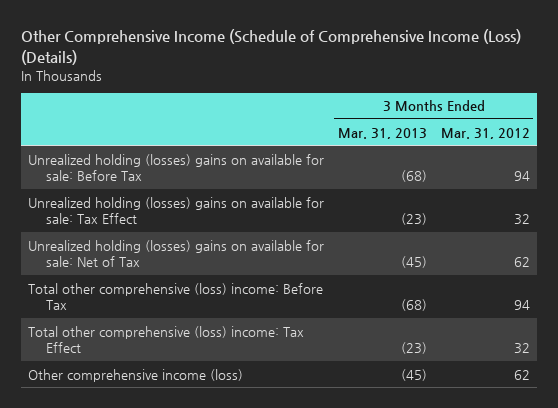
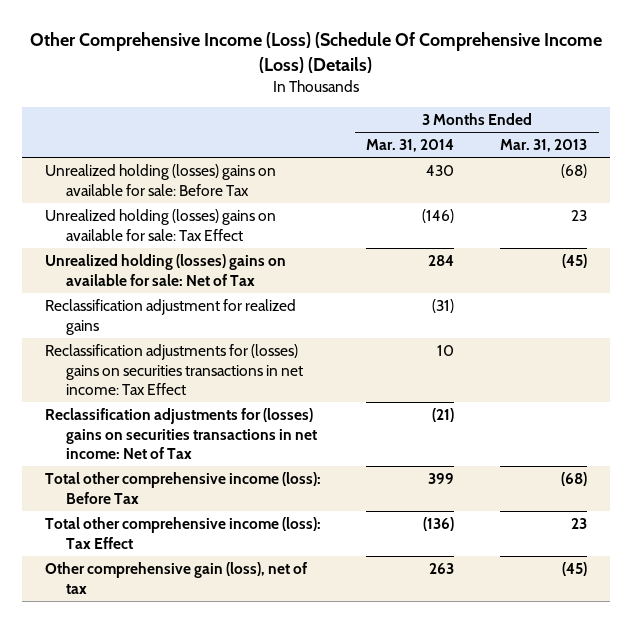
[20,29,521,65] Other Comprehensive Income (Schedule of Comprehensive Income (Loss) (Details) -> [29,32,602,73] Other Comprehensive Income (Loss) (Schedule Of Comprehensive Income (Loss) (Details)
[440,127,530,139] Mar. 31, 2012 -> none
none -> [366,139,455,153] Mar. 31, 2014
[400,213,427,226] (23) -> [571,209,588,221] 23
none -> [44,298,296,335] Reclassification adjustment for realized gains
none -> [44,343,303,396] Reclassification adjustments for (losses) gains on securities transactions in net income: Tax Effect
none -> [44,407,317,460] Reclassification adjustments for (losses) gains on securities transactions in net income: Net of Tax
[27,282,323,311] Total other comprehensive (loss) income: Before Tax -> [44,471,321,504] Total other comprehensive income (loss): Before Tax
[27,325,304,354] Total other comprehensive (loss) income: Tax Effect -> [44,516,321,549] Total other comprehensive income (loss): Tax Effect
[400,342,427,355] (23) -> [571,517,588,529] 23
[27,368,243,382] Other comprehensive income (loss) -> [44,561,307,594] Other comprehensive gain (loss), net of tax

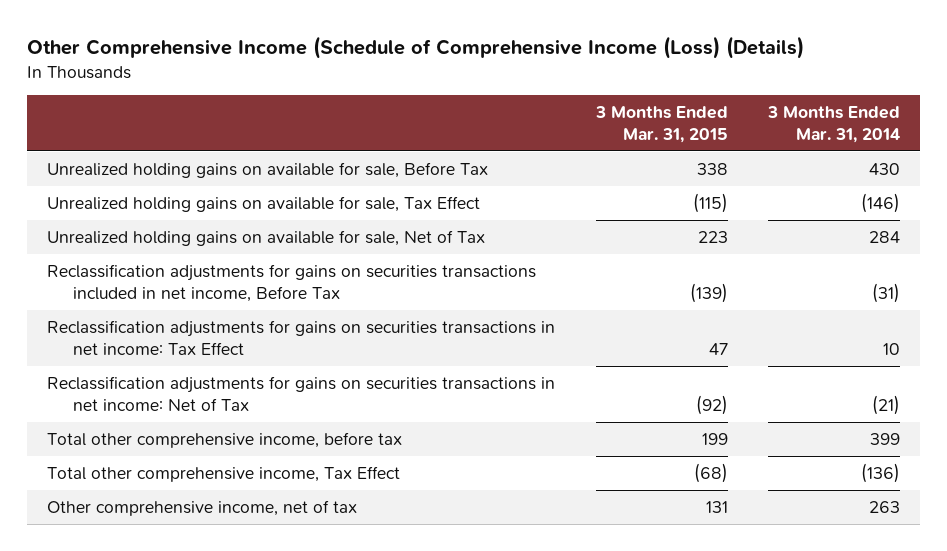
[29,32,602,73] Other Comprehensive Income (Loss) (Schedule Of Comprehensive Income (Loss) (Details) -> [27,36,805,60] Other Comprehensive Income (Schedule of Comprehensive Income (Loss) (Details)
[500,139,588,153] Mar. 31, 2013 -> none
none -> [594,105,728,144] 3 Months Ended Mar. 31, 2015
[44,163,276,196] Unrealized holding (losses) gains on available for sale: Before Tax -> [47,161,489,178] Unrealized holding gains on available for sale, Before Tax
[44,208,276,241] Unrealized holding (losses) gains on available for sale: Tax Effect -> [47,195,481,212] Unrealized holding gains on available for sale, Tax Effect
[44,253,286,286] Unrealized holding (losses) gains on available for sale: Net of Tax -> [47,229,486,246] Unrealized holding gains on available for sale, Net of Tax
[44,298,296,335] Reclassification adjustment for realized gains -> [47,263,537,302] Reclassification adjustments for gains on securities transactions included in net income, Before Tax
[44,343,303,396] Reclassification adjustments for (losses) gains on securities transactions in net income: Tax Effect -> [47,319,556,355] Reclassification adjustments for gains on securities transactions in net income: Tax Effect
[44,407,317,460] Reclassification adjustments for (losses) gains on securities transactions in net income: Net of Tax -> [47,375,556,411] Reclassification adjustments for gains on securities transactions in net income: Net of Tax
[44,471,321,504] Total other comprehensive income (loss): Before Tax -> [47,431,403,448] Total other comprehensive income, before tax
[44,516,321,549] Total other comprehensive income (loss): Tax Effect -> [47,465,401,482] Total other comprehensive income, Tax Effect
[44,561,307,594] Other comprehensive gain (loss), net of tax -> [47,499,358,516] Other comprehensive income, net of tax

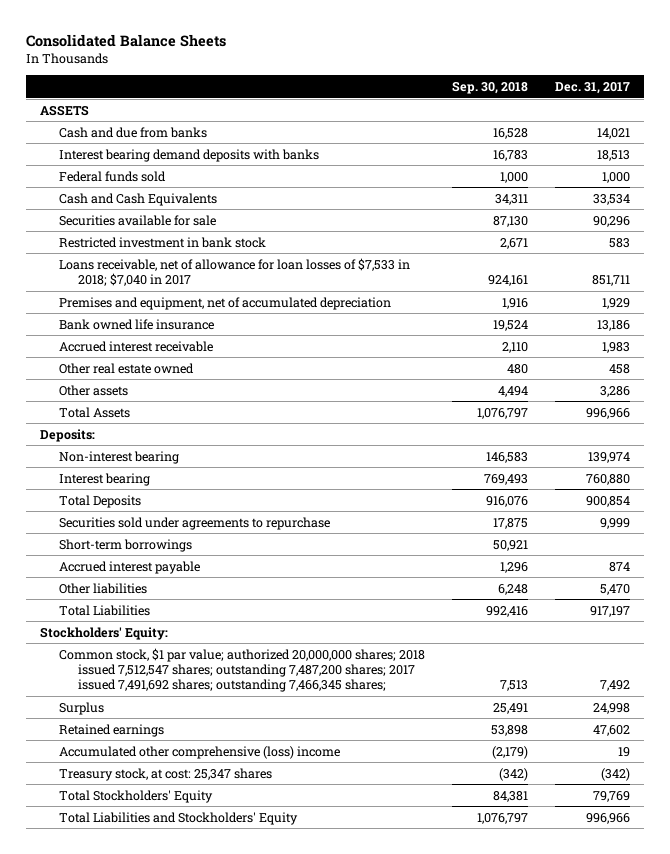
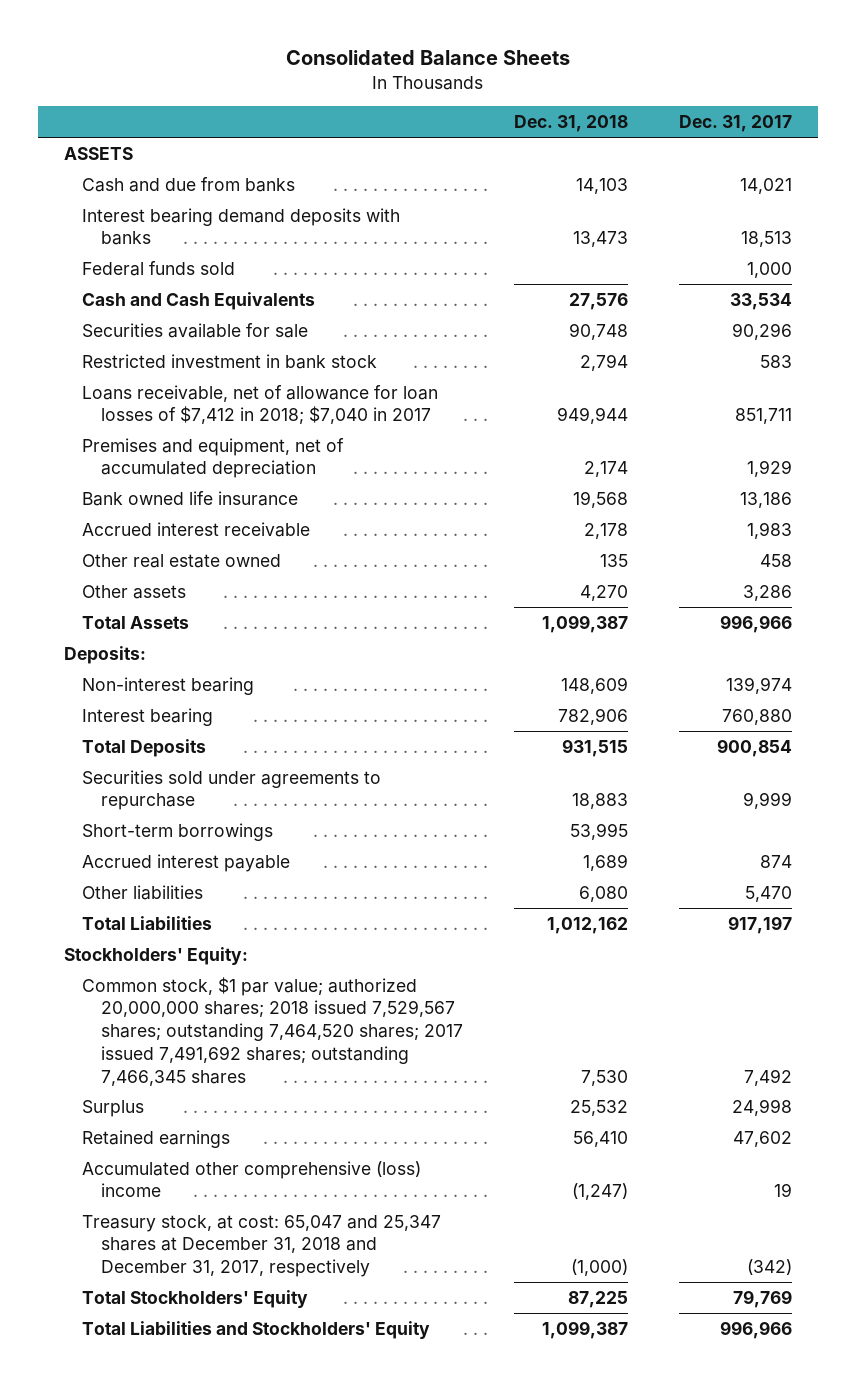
[451,81,528,95] Sep. 30, 2018 -> none
none -> [514,115,629,133] Dec. 31, 2018
[58,257,410,286] Loans receivable, net of allowance for loan losses of $7,533 in 2018; $7,040 in 2017 -> [82,384,439,425] Loans receivable, net of allowance for loan losses of $7,412 in 2018; $7,040 in 2017
[58,647,425,693] Common stock, $1 par value; authorized 20,000,000 shares; 2018 issued 7,512,547 shares; outstanding 7,487,200 shares; 2017 issued 7,491,692 shares; outstanding 7,466,345 shares; -> [82,976,463,1086] Common stock, $1 par value; authorized 20,000,000 shares; 2018 issued 7,529,567 shares; outstanding 7,464,520 shares; 2017 issued 7,491,692 shares; outstanding 7,466,345 shares
[58,767,272,781] Treasury stock, at cost: 25,347 shares -> [82,1214,442,1278] Treasury stock, at cost: 65,047 and 25,347 shares at December 31, 2018 and December 31, 2017, respectively

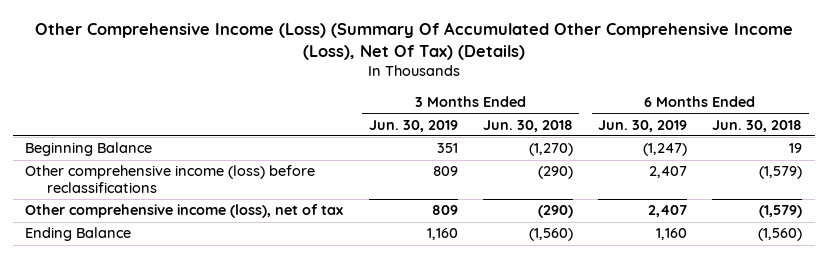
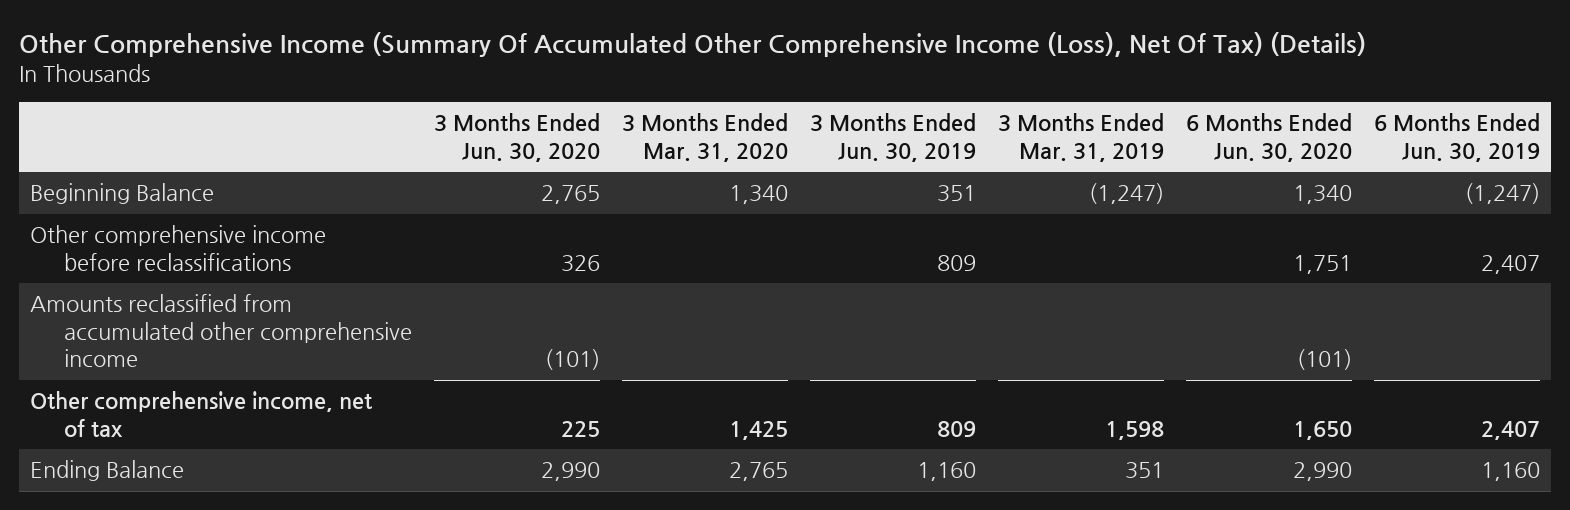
[34,21,793,60] Other Comprehensive Income (Loss) (Summary Of Accumulated Other Comprehensive Income (Loss), Net Of Tax) (Details) -> [18,32,1366,58] Other Comprehensive Income (Summary Of Accumulated Other Comprehensive Income (Loss), Net Of Tax) (Details)
[482,119,573,132] Jun. 30, 2018 -> none
[712,119,803,132] Jun. 30, 2018 -> none
none -> [433,113,600,162] 3 Months Ended Jun. 30, 2020
none -> [621,113,788,162] 3 Months Ended Mar. 31, 2020
none -> [998,113,1165,162] 3 Months Ended Mar. 31, 2019
none -> [1186,113,1353,162] 6 Months Ended Jun. 30, 2020
[25,165,316,194] Other comprehensive income (loss) before reclassifications -> [30,225,327,271] Other comprehensive income before reclassifications
none -> [30,294,412,368] Amounts reclassified from accumulated other comprehensive income
[25,204,344,219] Other comprehensive income (loss), net of tax -> [30,391,373,437] Other comprehensive income, net of tax

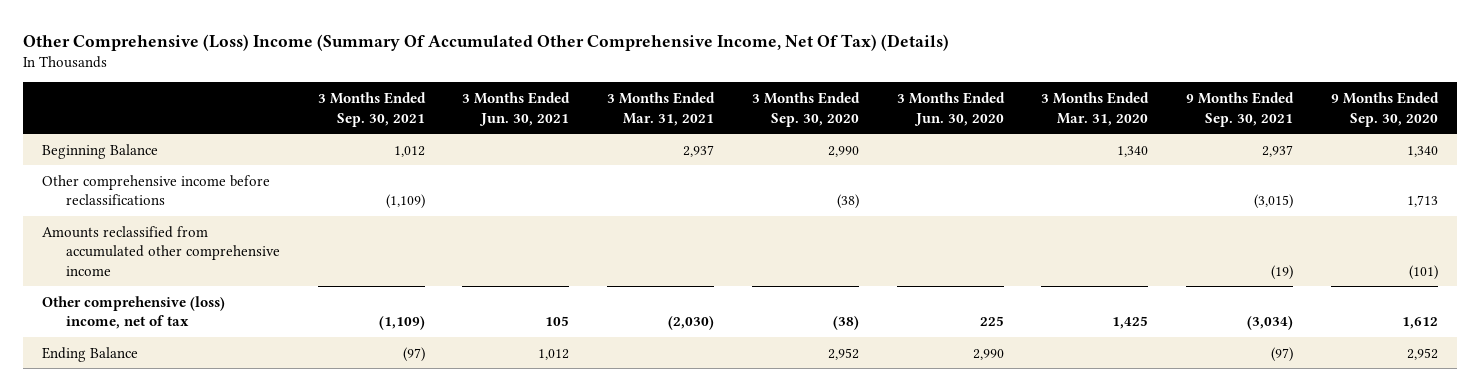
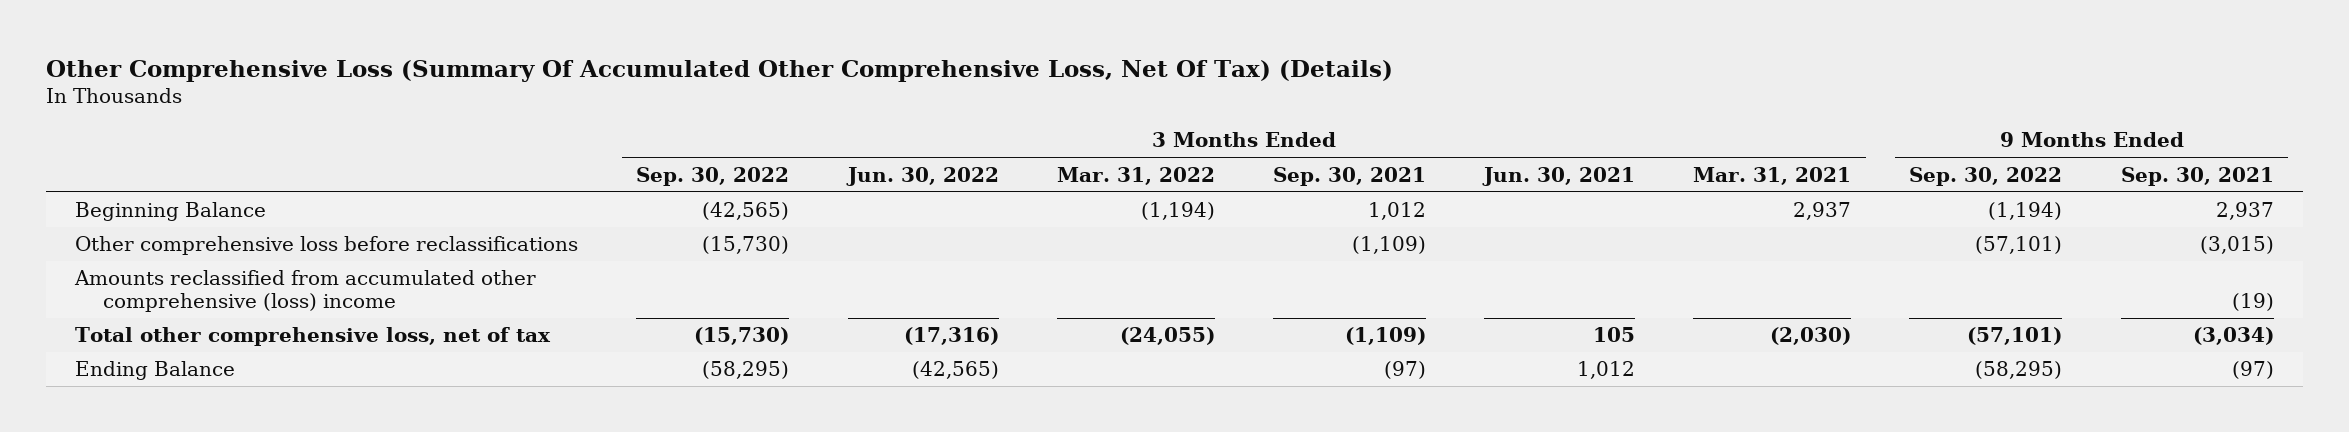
[23,33,950,51] Other Comprehensive (Loss) Income (Summary Of Accumulated Other Comprehensive Income, Net Of Tax) (Details) -> [46,59,1394,82] Other Comprehensive Loss (Summary Of Accumulated Other Comprehensive Loss, Net Of Tax) (Details)
[751,92,860,127] 3 Months Ended Sep. 30, 2020 -> none
[896,92,1005,126] 3 Months Ended Jun. 30, 2020 -> none
[1041,92,1150,126] 3 Months Ended Mar. 31, 2020 -> none
[1331,92,1440,127] 9 Months Ended Sep. 30, 2020 -> none
none -> [636,166,790,186] Sep. 30, 2022
none -> [845,166,999,186] Jun. 30, 2022
none -> [1056,166,1215,185] Mar. 31, 2022
none -> [1909,166,2063,186] Sep. 30, 2022
[42,174,271,206] Other comprehensive income before reclassifications -> [75,236,579,256] Other comprehensive loss before reclassifications
[42,225,280,276] Amounts reclassified from accumulated other comprehensive income -> [74,270,537,313] Amounts reclassified from accumulated other comprehensive (loss) income
[42,295,226,330] Other comprehensive (loss) income, net of tax -> [75,327,552,347] Total other comprehensive loss, net of tax

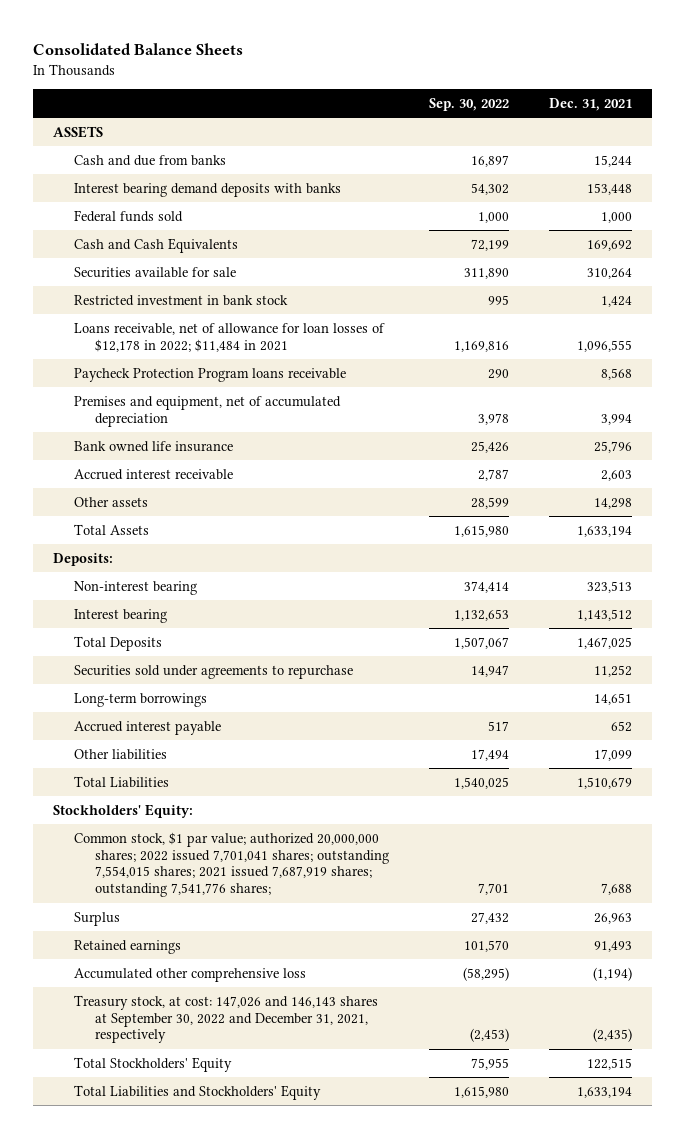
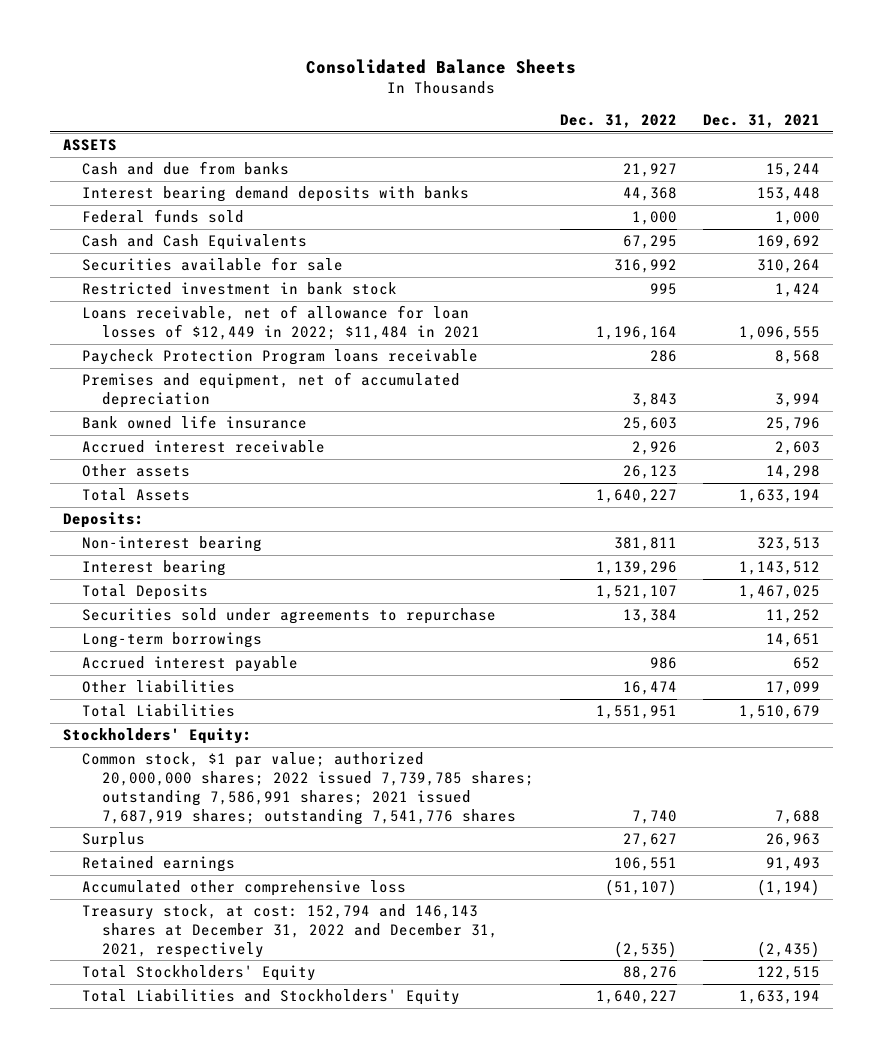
[429,97,510,111] Sep. 30, 2022 -> none
none -> [560,113,678,128] Dec. 31, 2022
[74,322,386,352] Loans receivable, net of allowance for loan losses of $12,178 in 2022; $11,484 in 2021 -> [82,305,481,340] Loans receivable, net of allowance for loan losses of $12,449 in 2022; $11,484 in 2021
[74,831,390,898] Common stock, $1 par value; authorized 20,000,000 shares; 2022 issued 7,701,041 shares; outstanding 7,554,015 shares; 2021 issued 7,687,919 shares; outstanding 7,541,776 shares; -> [82,752,535,825] Common stock, $1 par value; authorized 20,000,000 shares; 2022 issued 7,739,785 shares; outstanding 7,586,991 shares; 2021 issued 7,687,919 shares; outstanding 7,541,776 shares
[74,994,379,1044] Treasury stock, at cost: 147,026 and 146,143 shares at September 30, 2022 and December 31, 2021, respectively -> [82,904,499,958] Treasury stock, at cost: 152,794 and 146,143 shares at December 31, 2022 and December 31, 2021, respectively

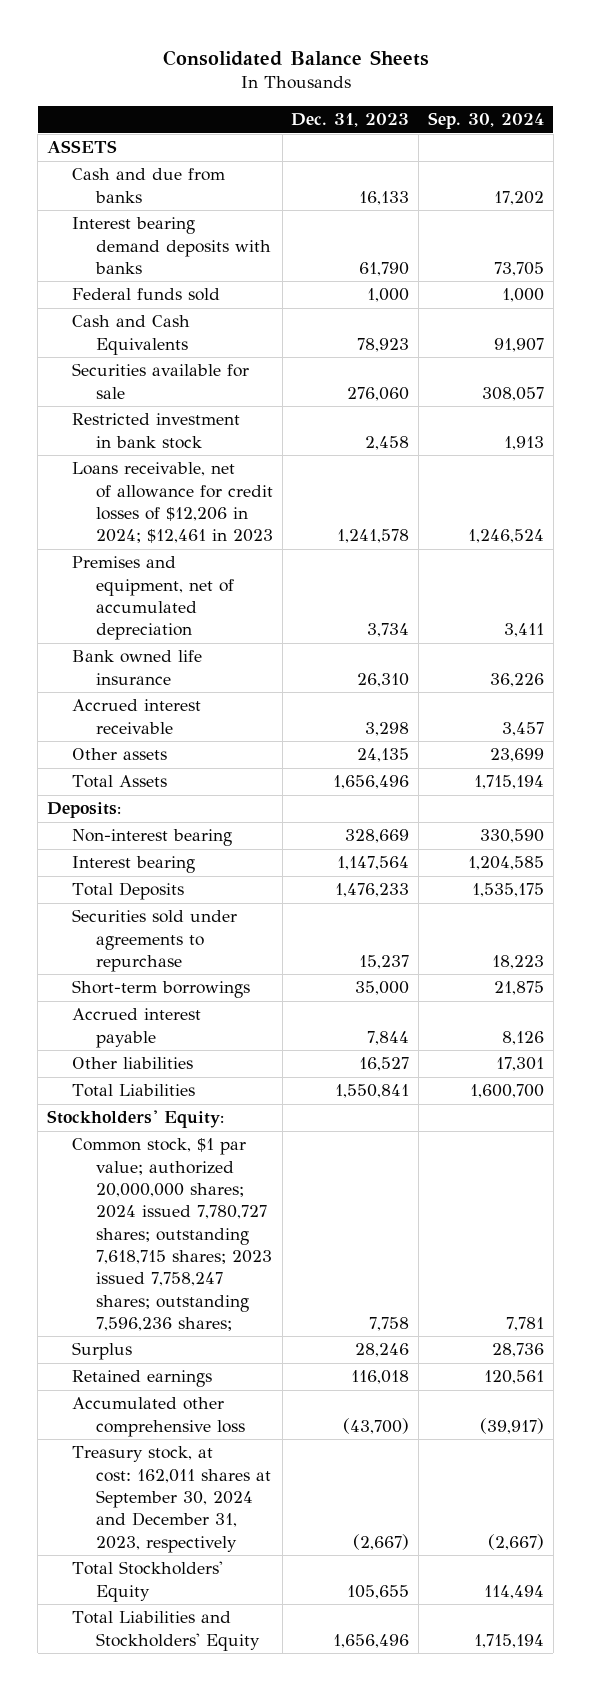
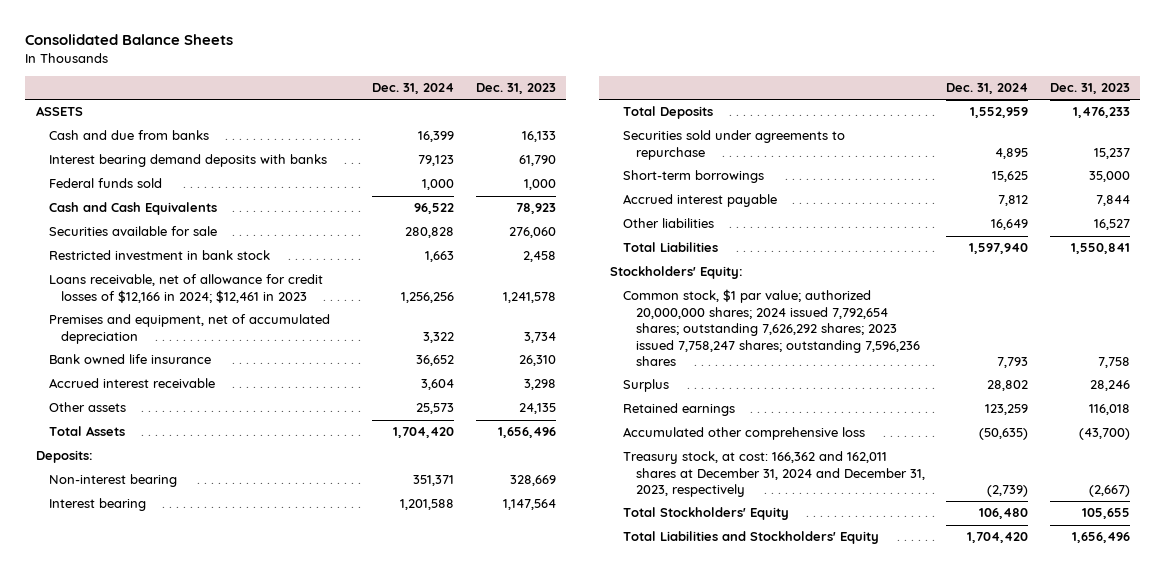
[427,112,544,130] Sep. 30, 2024 -> none
none -> [372,83,455,95] Dec. 31, 2024
[71,462,273,544] Loans receivable, net of allowance for credit losses of $12,206 in 2024; $12,461 in 2023 -> [48,274,323,303] Loans receivable, net of allowance for credit losses of $12,166 in 2024; $12,461 in 2023
[71,1138,272,1332] Common stock, $1 par value; authorized 20,000,000 shares; 2024 issued 7,780,727 shares; outstanding 7,618,715 shares; 2023 issued 7,758,247 shares; outstanding 7,596,236 shares; -> [622,289,920,367] Common stock, $1 par value; authorized 20,000,000 shares; 2024 issued 7,792,654 shares; outstanding 7,626,292 shares; 2023 issued 7,758,247 shares; outstanding 7,596,236 shares
[71,1446,271,1553] Treasury stock, at cost: 162,011 shares at September 30, 2024 and December 31, 2023, respectively -> [622,451,925,498] Treasury stock, at cost: 166,362 and 162,011 shares at December 31, 2024 and December 31, 2023, respectively

